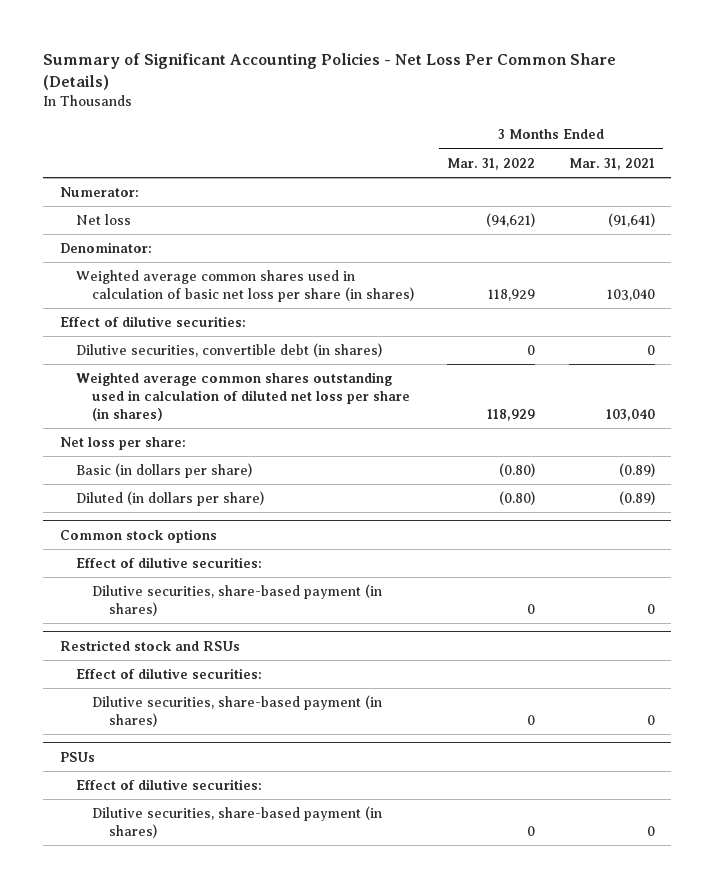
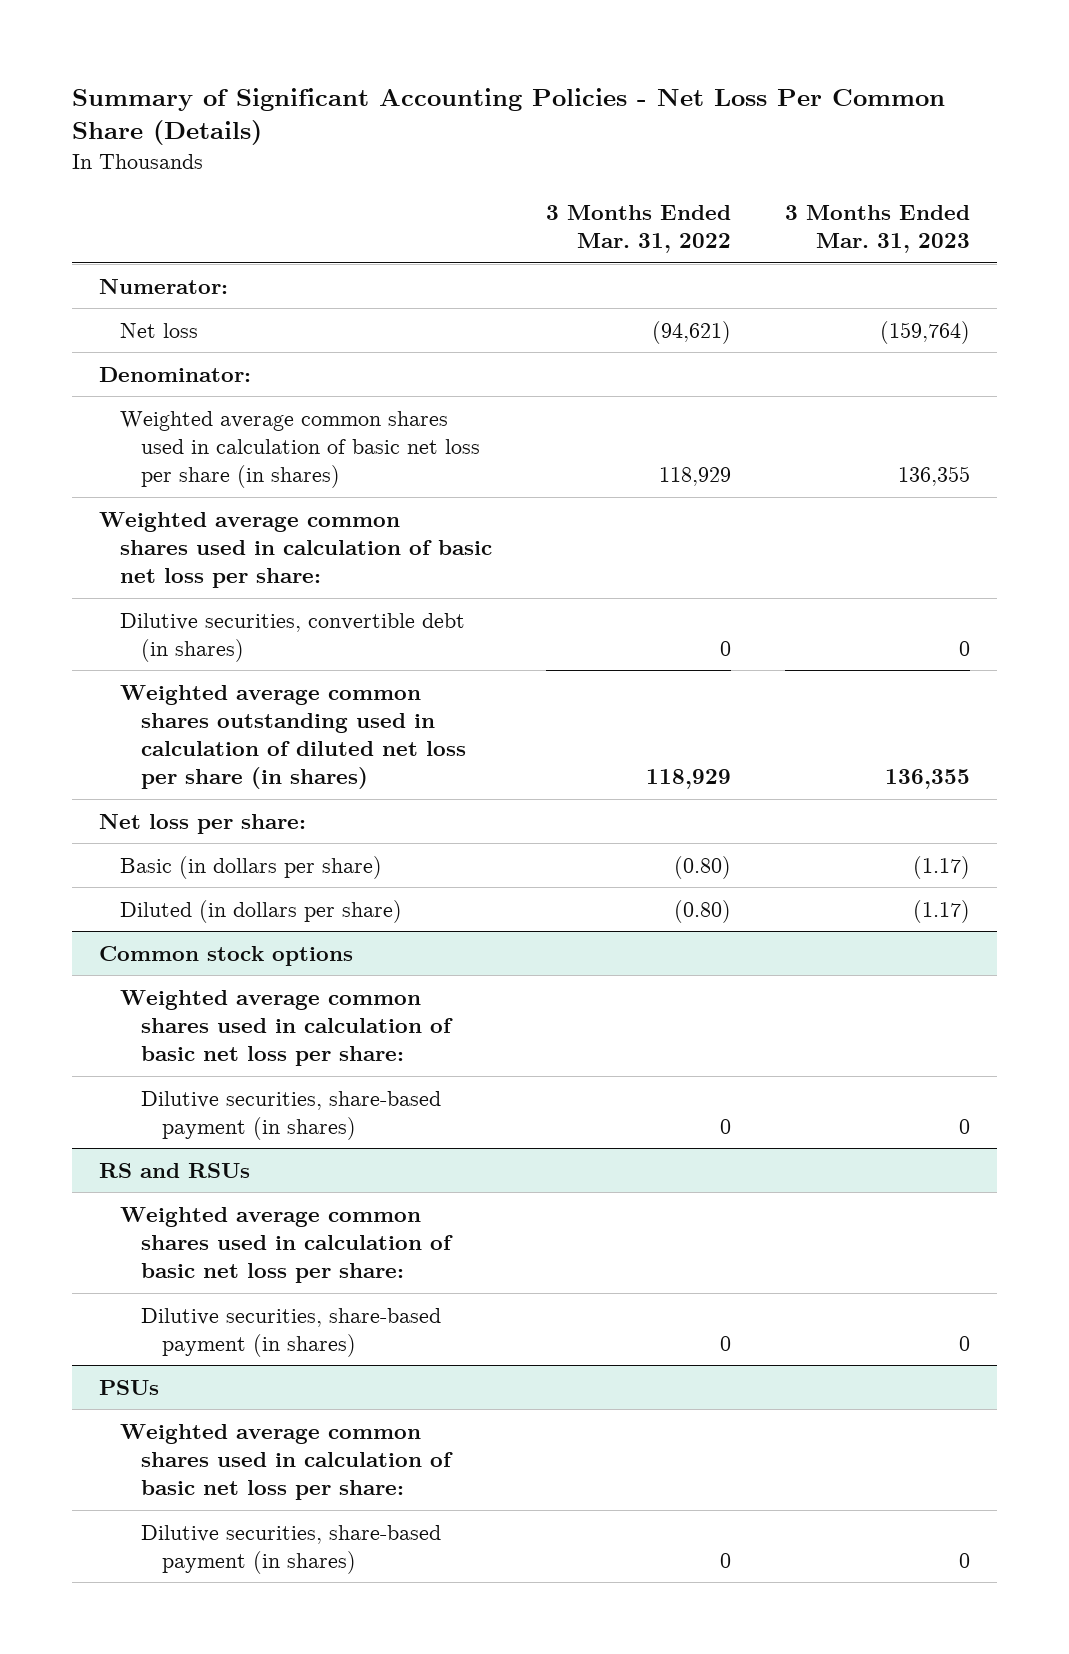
[568,157,655,170] Mar. 31, 2021 -> none
none -> [784,204,970,253] 3 Months Ended Mar. 31, 2023
[59,316,246,328] Effect of dilutive securities: -> [98,511,493,588] Weighted average common shares used in calculation of basic net loss per share:
[76,557,263,569] Effect of dilutive securities: -> [120,989,454,1066] Weighted average common shares used in calculation of basic net loss per share:
[59,639,240,651] Restricted stock and RSUs -> [98,1162,250,1178] RS and RSUs
[76,668,263,680] Effect of dilutive securities: -> [120,1206,454,1283] Weighted average common shares used in calculation of basic net loss per share:
[76,779,263,791] Effect of dilutive securities: -> [120,1423,454,1500] Weighted average common shares used in calculation of basic net loss per share:

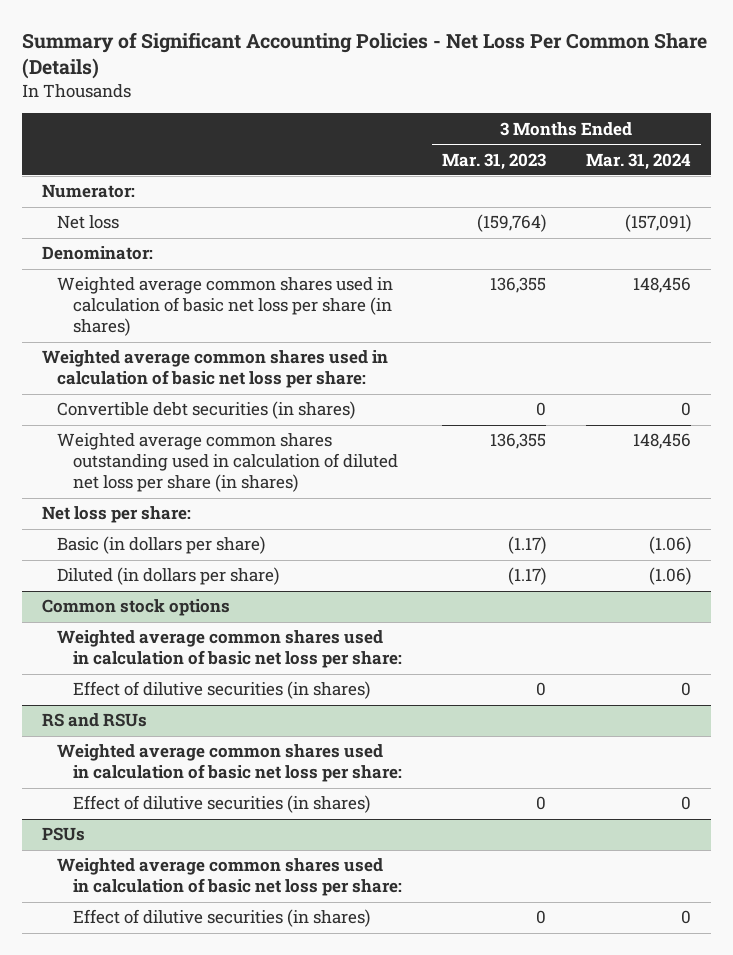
[545,204,731,253] 3 Months Ended Mar. 31, 2022 -> none
none -> [585,152,691,170] Mar. 31, 2024
[120,612,466,662] Dilutive securities, convertible debt (in shares) -> [57,401,356,420] Convertible debt securities (in shares)
[141,1090,442,1140] Dilutive securities, share-based payment (in shares) -> [73,681,371,700] Effect of dilutive securities (in shares)
[141,1307,442,1357] Dilutive securities, share-based payment (in shares) -> [73,795,371,814] Effect of dilutive securities (in shares)
[141,1524,442,1574] Dilutive securities, share-based payment (in shares) -> [73,909,371,928] Effect of dilutive securities (in shares)

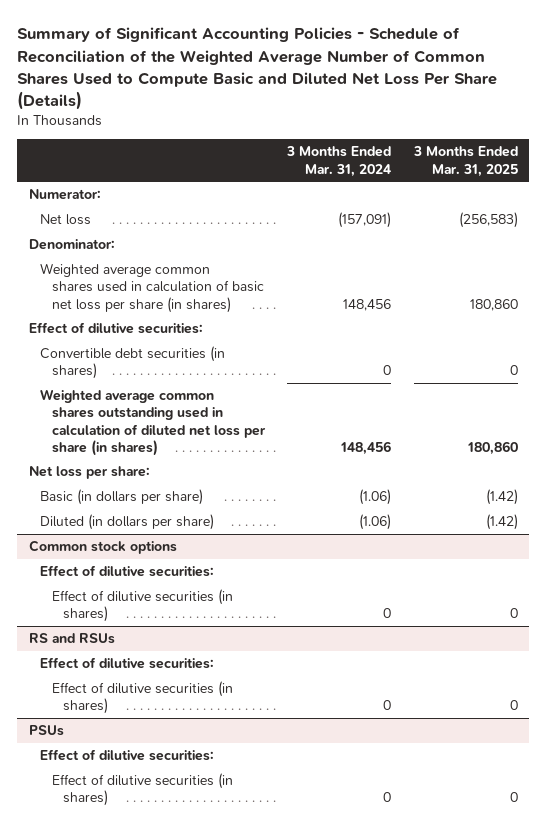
[21,31,707,79] Summary of Significant Accounting Policies - Net Loss Per Common Share (Details) -> [17,27,498,110] Summary of Significant Accounting Policies - Schedule of Reconciliation of the Weighted Average Number of Common Shares Used to Compute Basic and Diluted Net Loss Per Share (Details)
[442,152,547,170] Mar. 31, 2023 -> none
none -> [412,146,518,177] 3 Months Ended Mar. 31, 2025
[41,350,388,389] Weighted average common shares used in calculation of basic net loss per share: -> [28,322,203,335] Effect of dilutive securities:
[57,630,403,669] Weighted average common shares used in calculation of basic net loss per share: -> [40,565,215,578] Effect of dilutive securities:
[57,744,403,783] Weighted average common shares used in calculation of basic net loss per share: -> [40,657,215,670] Effect of dilutive securities:
[57,858,403,897] Weighted average common shares used in calculation of basic net loss per share: -> [40,749,215,762] Effect of dilutive securities:

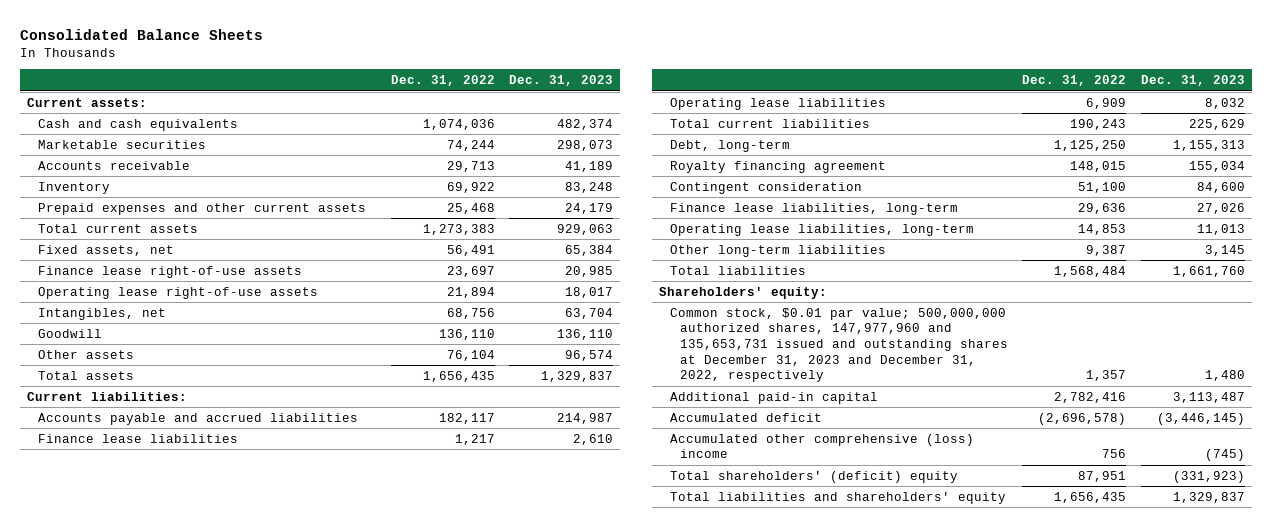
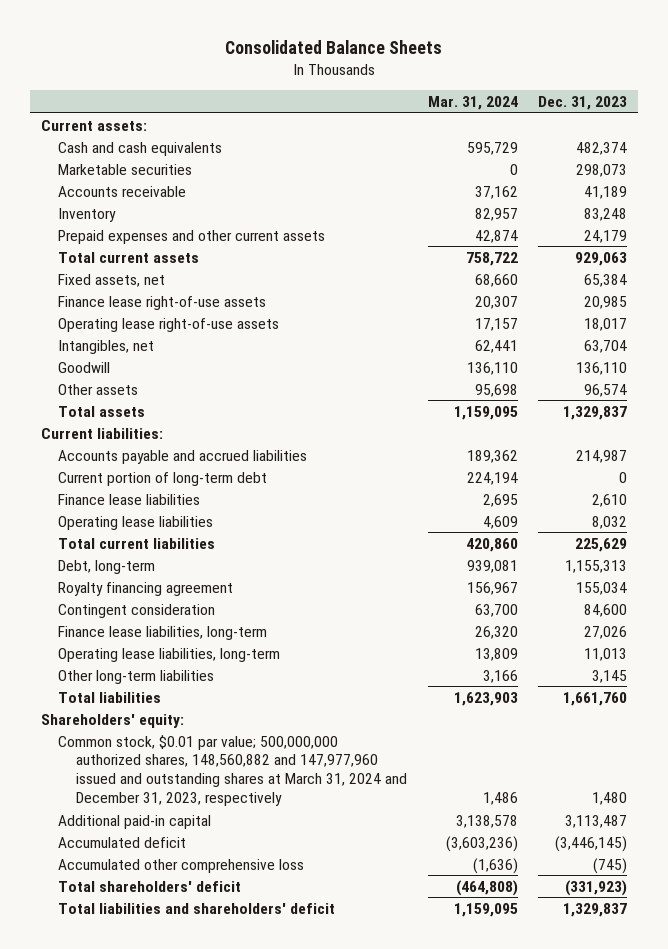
[390,75,495,87] Dec. 31, 2022 -> none
none -> [427,95,518,110] Mar. 31, 2024
none -> [58,471,268,486] Current portion of long-term debt
[669,307,1009,383] Common stock, $0.01 par value; 500,000,000 authorized shares, 147,977,960 and 135,653,731 issued and outstanding shares at December 31, 2023 and December 31, 2022, respectively -> [58,734,407,806] Common stock, $0.01 par value; 500,000,000 authorized shares, 148,560,882 and 147,977,960 issued and outstanding shares at March 31, 2024 and December 31, 2023, respectively
[669,433,974,459] Accumulated other comprehensive (loss) income -> [58,858,305,873] Accumulated other comprehensive loss
[669,470,958,483] Total shareholders' (deficit) equity -> [58,880,242,892] Total shareholders' deficit
[669,491,1006,504] Total liabilities and shareholders' equity -> [58,902,336,914] Total liabilities and shareholders' deficit

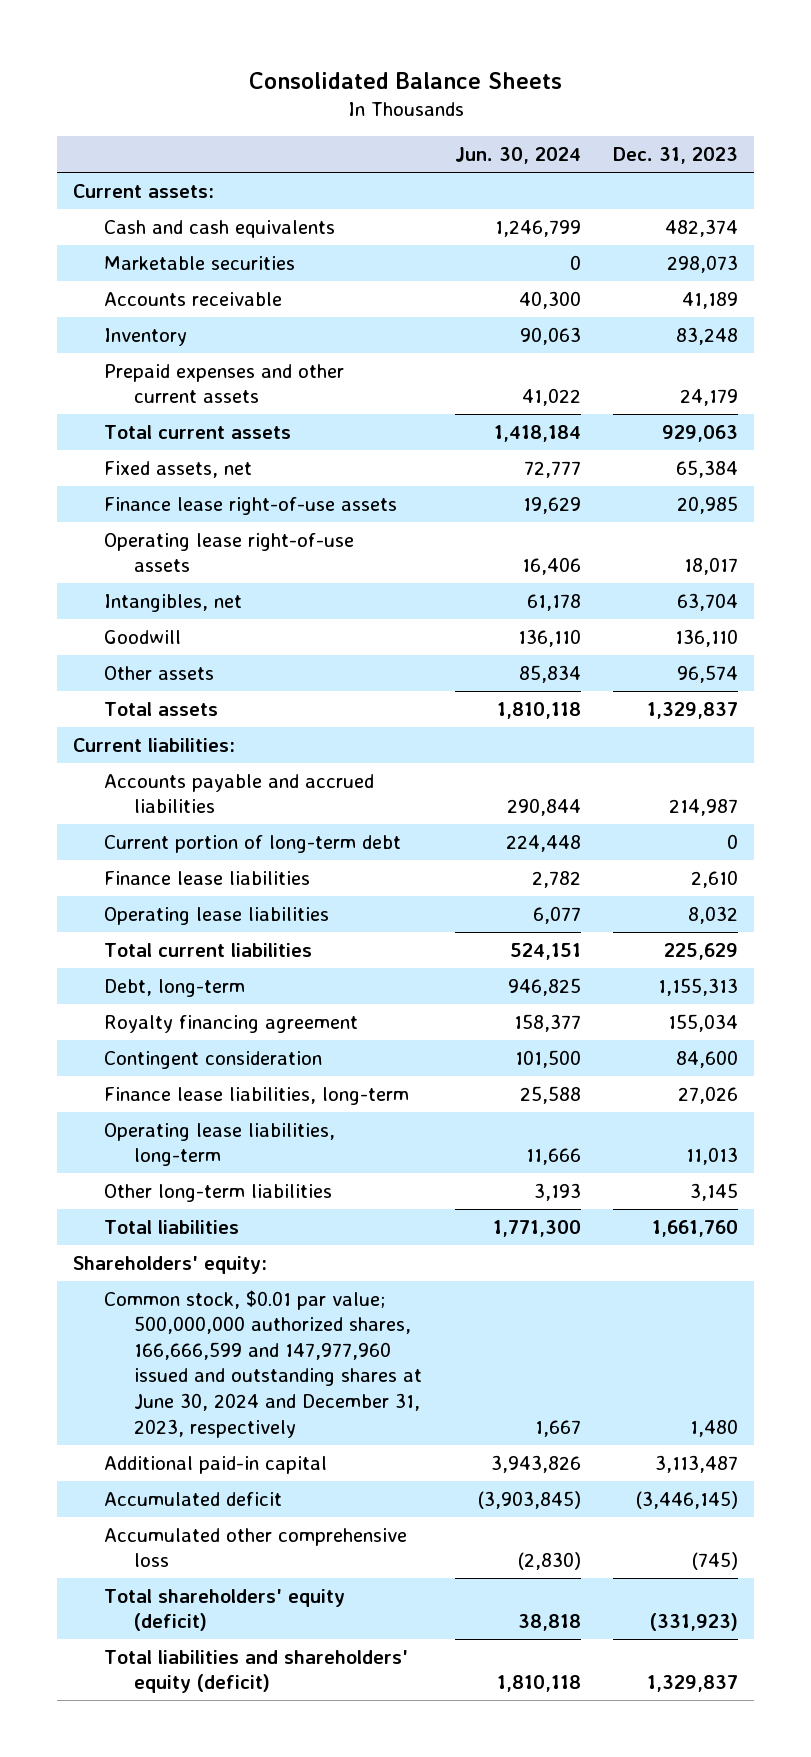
[427,95,518,110] Mar. 31, 2024 -> none
none -> [454,147,581,165] Jun. 30, 2024
[58,734,407,806] Common stock, $0.01 par value; 500,000,000 authorized shares, 148,560,882 and 147,977,960 issued and outstanding shares at March 31, 2024 and December 31, 2023, respectively -> [103,1289,422,1438] Common stock, $0.01 par value; 500,000,000 authorized shares, 166,666,599 and 147,977,960 issued and outstanding shares at June 30, 2024 and December 31, 2023, respectively
[58,880,242,892] Total shareholders' deficit -> [103,1588,345,1632] Total shareholders' equity (deficit)
[58,902,336,914] Total liabilities and shareholders' deficit -> [103,1649,408,1694] Total liabilities and shareholders' equity (deficit)

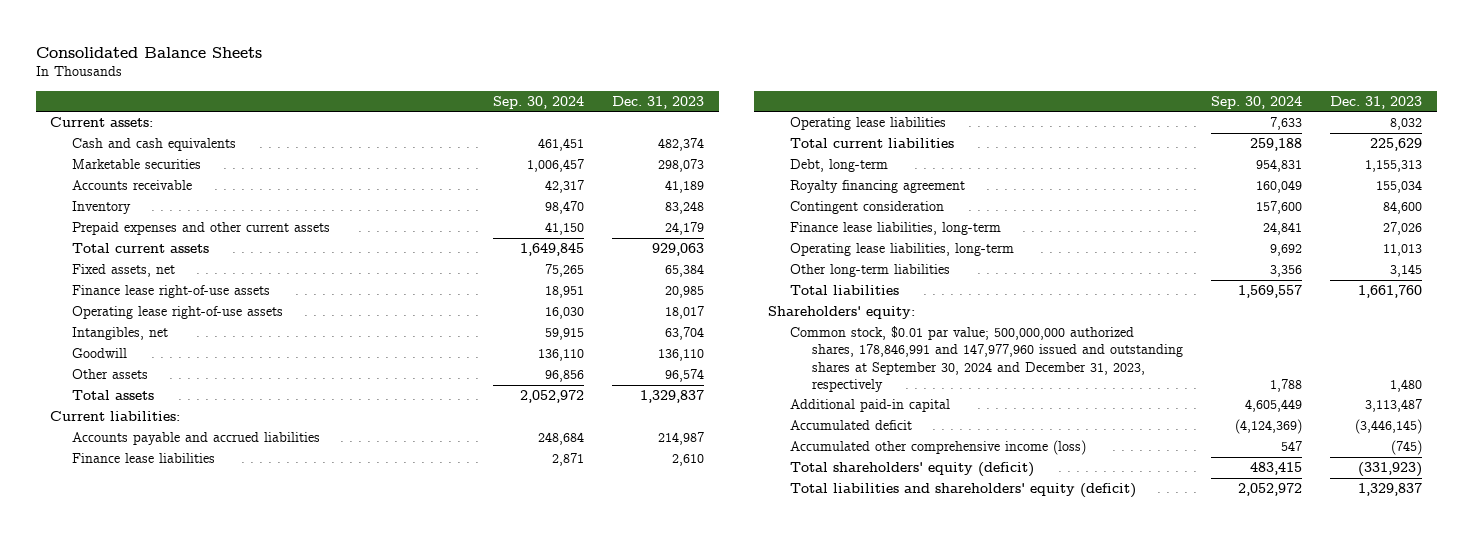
[454,147,581,165] Jun. 30, 2024 -> none
none -> [493,95,585,109] Sep. 30, 2024
[103,834,401,853] Current portion of long-term debt -> none
[103,1289,422,1438] Common stock, $0.01 par value; 500,000,000 authorized shares, 166,666,599 and 147,977,960 issued and outstanding shares at June 30, 2024 and December 31, 2023, respectively -> [789,326,1183,392] Common stock, $0.01 par value; 500,000,000 authorized shares, 178,846,991 and 147,977,960 issued and outstanding shares at September 30, 2024 and December 31, 2023, respectively
[103,1527,407,1568] Accumulated other comprehensive loss -> [789,440,1086,456] Accumulated other comprehensive income (loss)

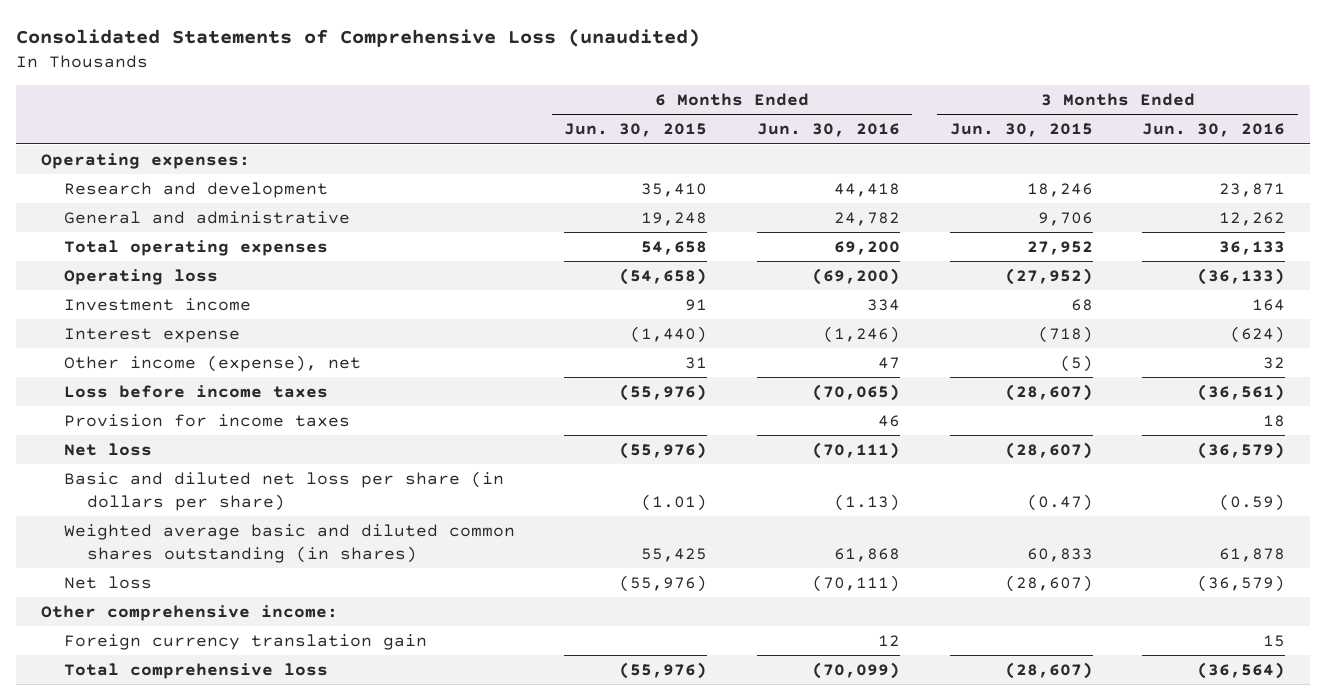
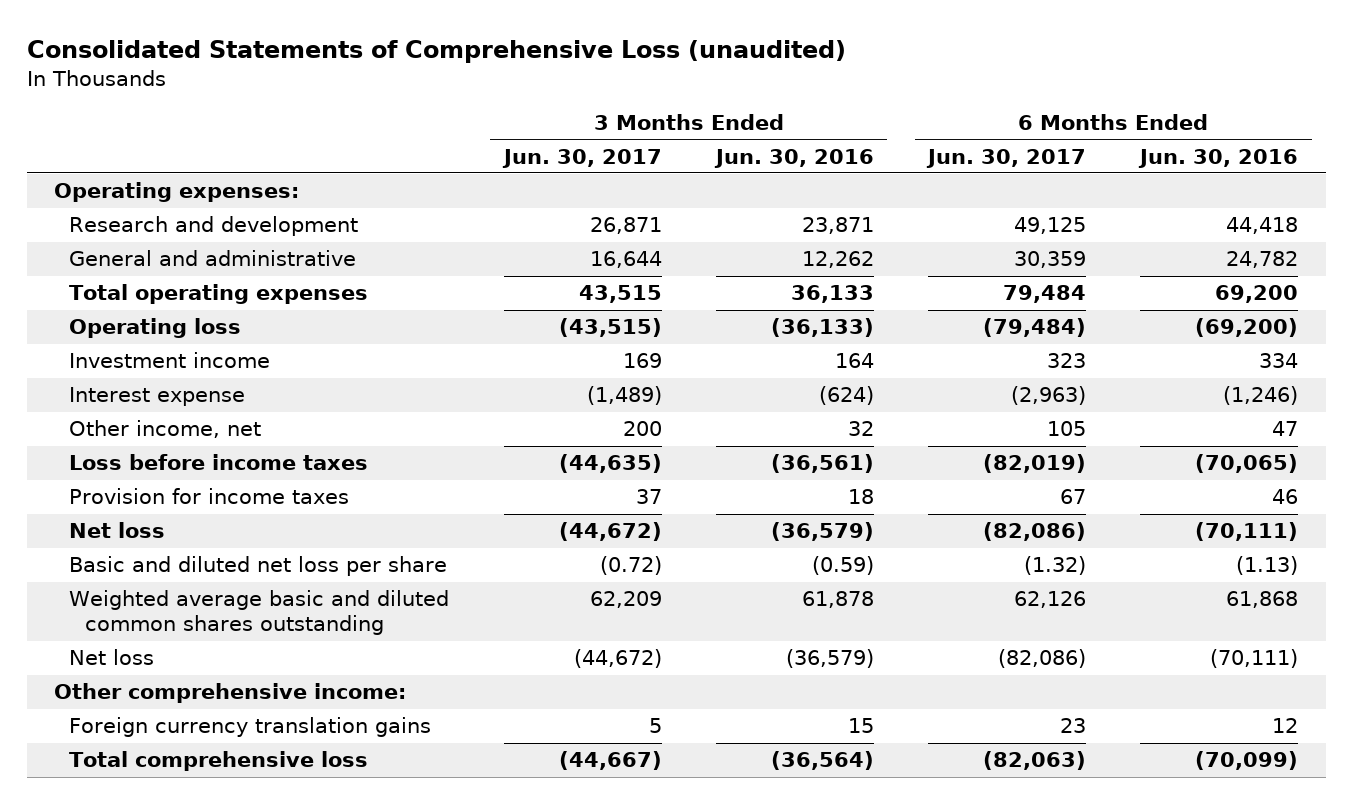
[564,123,708,138] Jun. 30, 2015 -> none
[949,123,1093,138] Jun. 30, 2015 -> none
none -> [501,148,662,168] Jun. 30, 2017
none -> [926,148,1087,168] Jun. 30, 2017
[63,354,361,372] Other income (expense), net -> [69,420,262,439] Other income, net
[63,470,504,511] Basic and diluted net loss per share (in dollars per share) -> [69,556,448,577] Basic and diluted net loss per share
[63,523,515,563] Weighted average basic and diluted common shares outstanding (in shares) -> [69,590,450,636] Weighted average basic and diluted common shares outstanding
[63,633,427,650] Foreign currency translation gain -> [69,717,432,738] Foreign currency translation gains

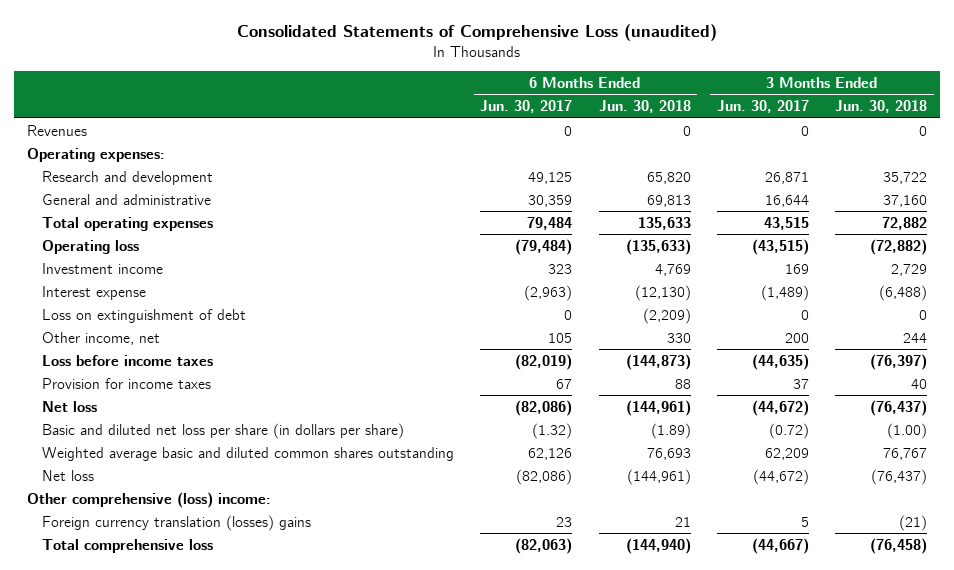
[713,148,874,168] Jun. 30, 2016 -> none
[1138,148,1299,168] Jun. 30, 2016 -> none
none -> [598,100,691,114] Jun. 30, 2018
none -> [835,100,928,114] Jun. 30, 2018
none -> [27,124,88,136] Revenues
none -> [41,308,246,323] Loss on extinguishment of debt
[69,556,448,577] Basic and diluted net loss per share -> [41,422,404,439] Basic and diluted net loss per share (in dollars per share)
[53,683,406,704] Other comprehensive income: -> [27,491,272,508] Other comprehensive (loss) income:
[69,717,432,738] Foreign currency translation gains -> [41,514,311,531] Foreign currency translation (losses) gains

